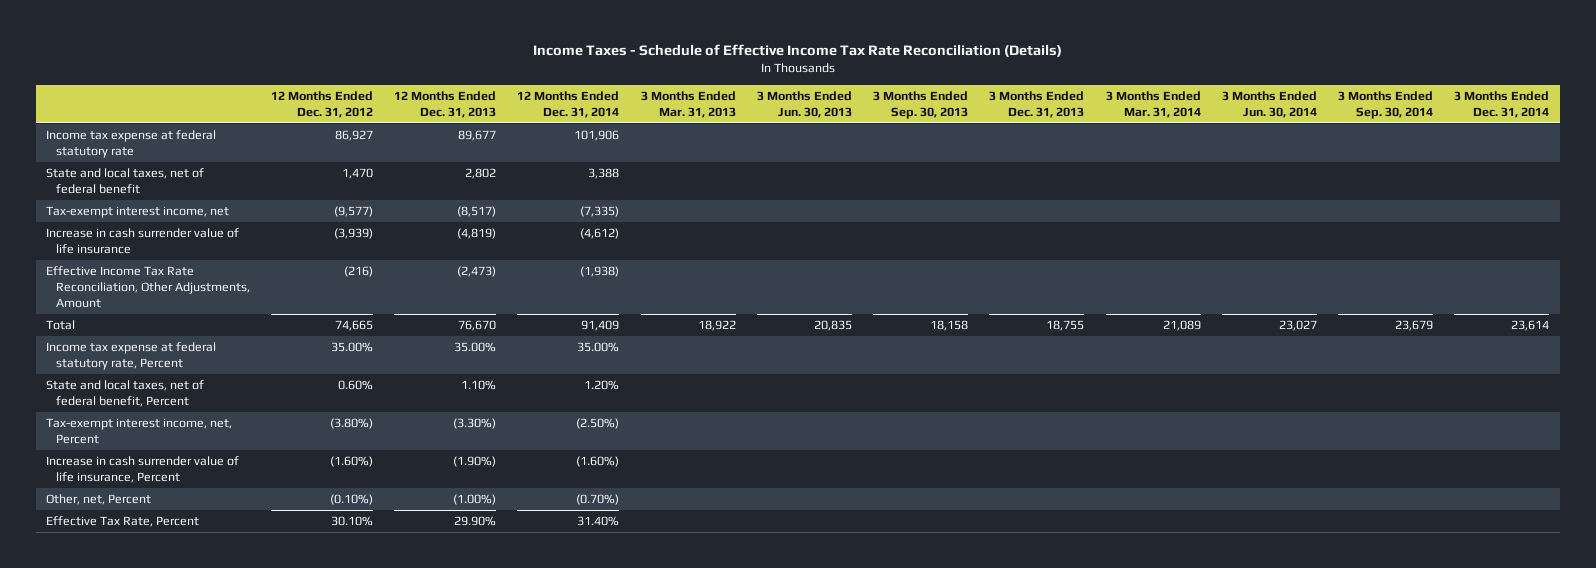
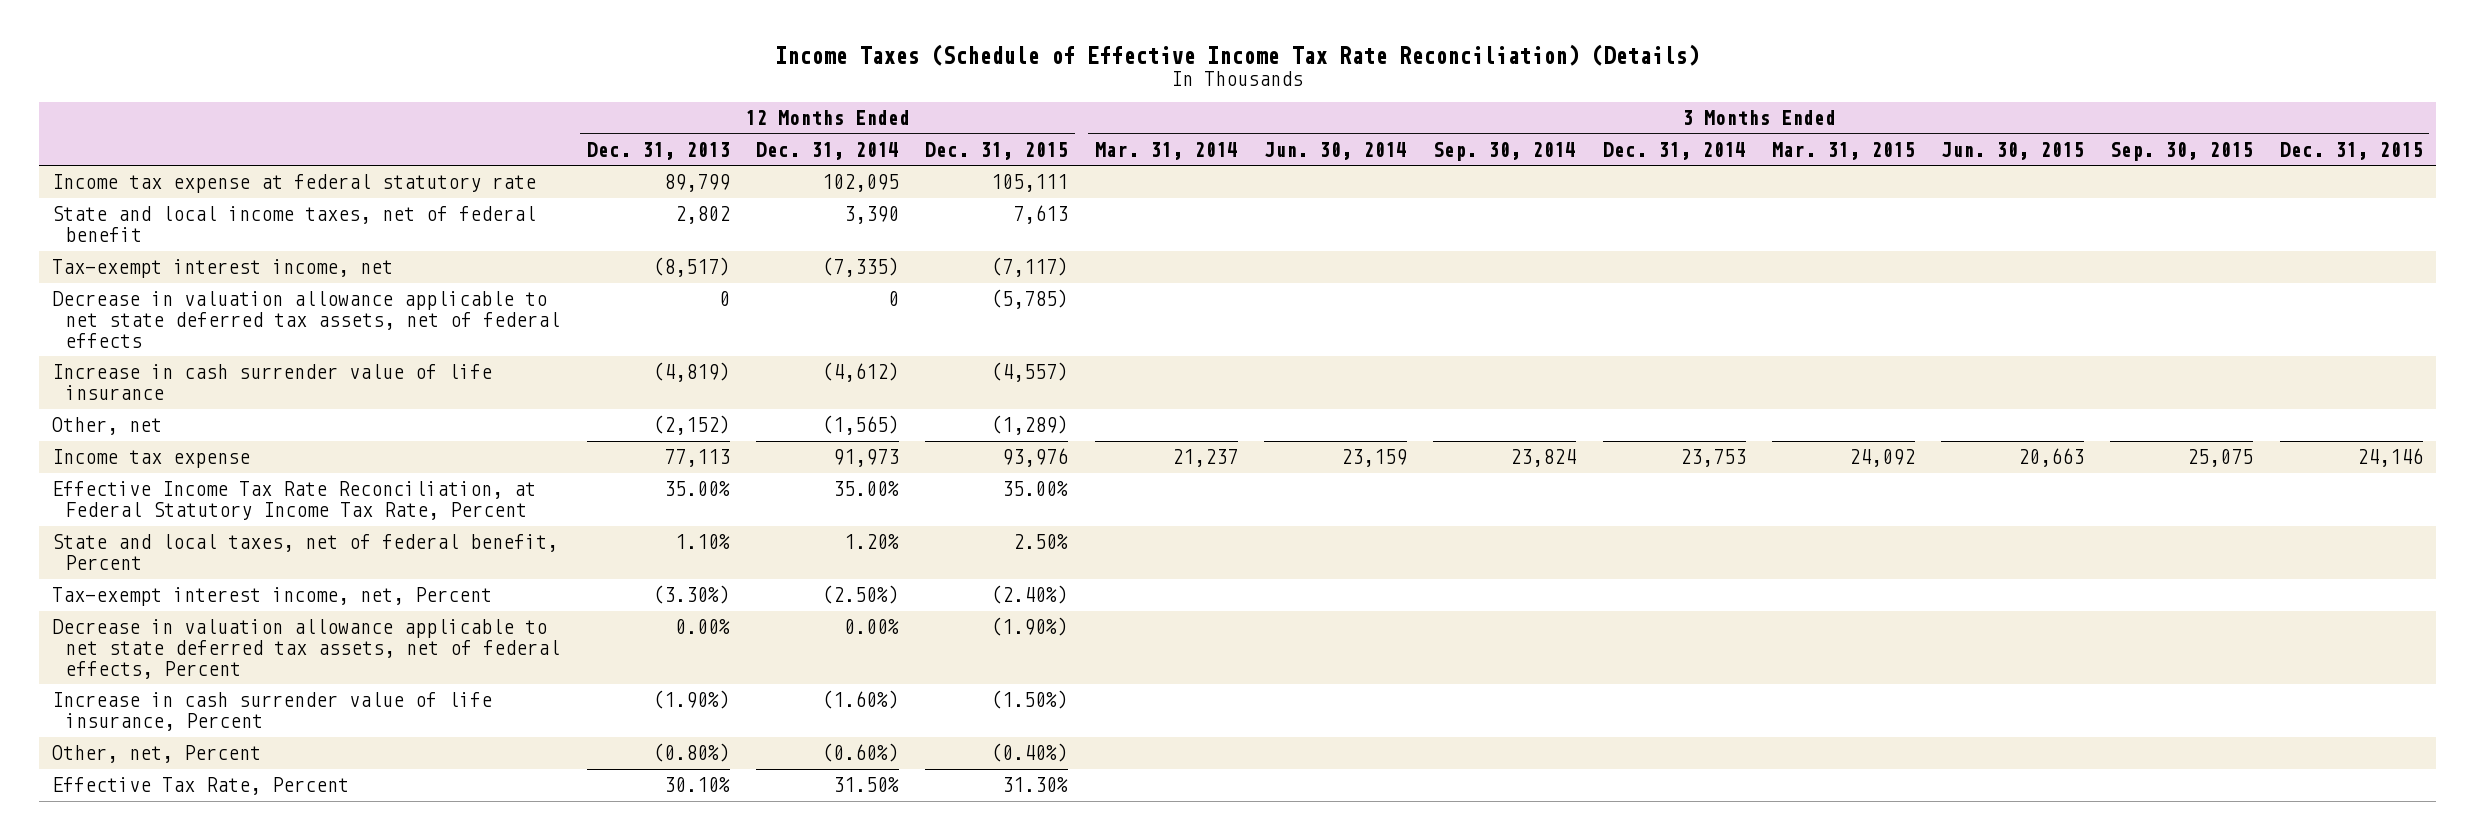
[532,44,1062,58] Income Taxes - Schedule of Effective Income Tax Rate Reconciliation (Details) -> [775,43,1700,66] Income Taxes (Schedule of Effective Income Tax Rate Reconciliation) (Details)
[271,90,374,118] 12 Months Ended Dec. 31, 2012 -> none
[640,90,736,118] 3 Months Ended Mar. 31, 2013 -> none
[756,90,852,118] 3 Months Ended Jun. 30, 2013 -> none
[873,90,969,119] 3 Months Ended Sep. 30, 2013 -> none
[989,90,1085,118] 3 Months Ended Dec. 31, 2013 -> none
none -> [925,141,1069,160] Dec. 31, 2015
none -> [1771,141,1915,160] Mar. 31, 2015
none -> [1941,141,2085,160] Jun. 30, 2015
none -> [2110,141,2254,161] Sep. 30, 2015
none -> [2279,141,2423,160] Dec. 31, 2015
[458,130,497,142] 89,677 -> [663,174,730,193] 89,799
[574,130,620,142] 101,906 -> [822,174,900,193] 102,095
[46,168,205,195] State and local taxes, net of federal benefit -> [51,206,536,243] State and local income taxes, net of federal benefit
[588,168,620,180] 3,388 -> [844,206,900,225] 3,390
none -> [51,291,561,349] Decrease in valuation allowance applicable to net state deferred tax assets, net of federal effects
[46,266,250,308] Effective Income Tax Rate Reconciliation, Other Adjustments, Amount -> none
[46,320,76,331] Total -> none
none -> [51,417,162,436] Other, net
none -> [51,449,250,469] Income tax expense
[46,342,217,371] Income tax expense at federal statutory rate, Percent -> [51,481,536,521] Effective Income Tax Rate Reconciliation, at Federal Statutory Income Tax Rate, Percent
none -> [51,619,561,680] Decrease in valuation allowance applicable to net state deferred tax assets, net of federal effects, Percent
[453,494,497,506] (1.00%) -> [652,743,730,763] (0.80%)
[576,494,620,506] (0.70%) -> [822,743,900,763] (0.60%)
[454,516,497,527] 29.90% -> [663,777,730,793] 30.10%
[577,516,620,527] 31.40% -> [833,777,900,793] 31.50%

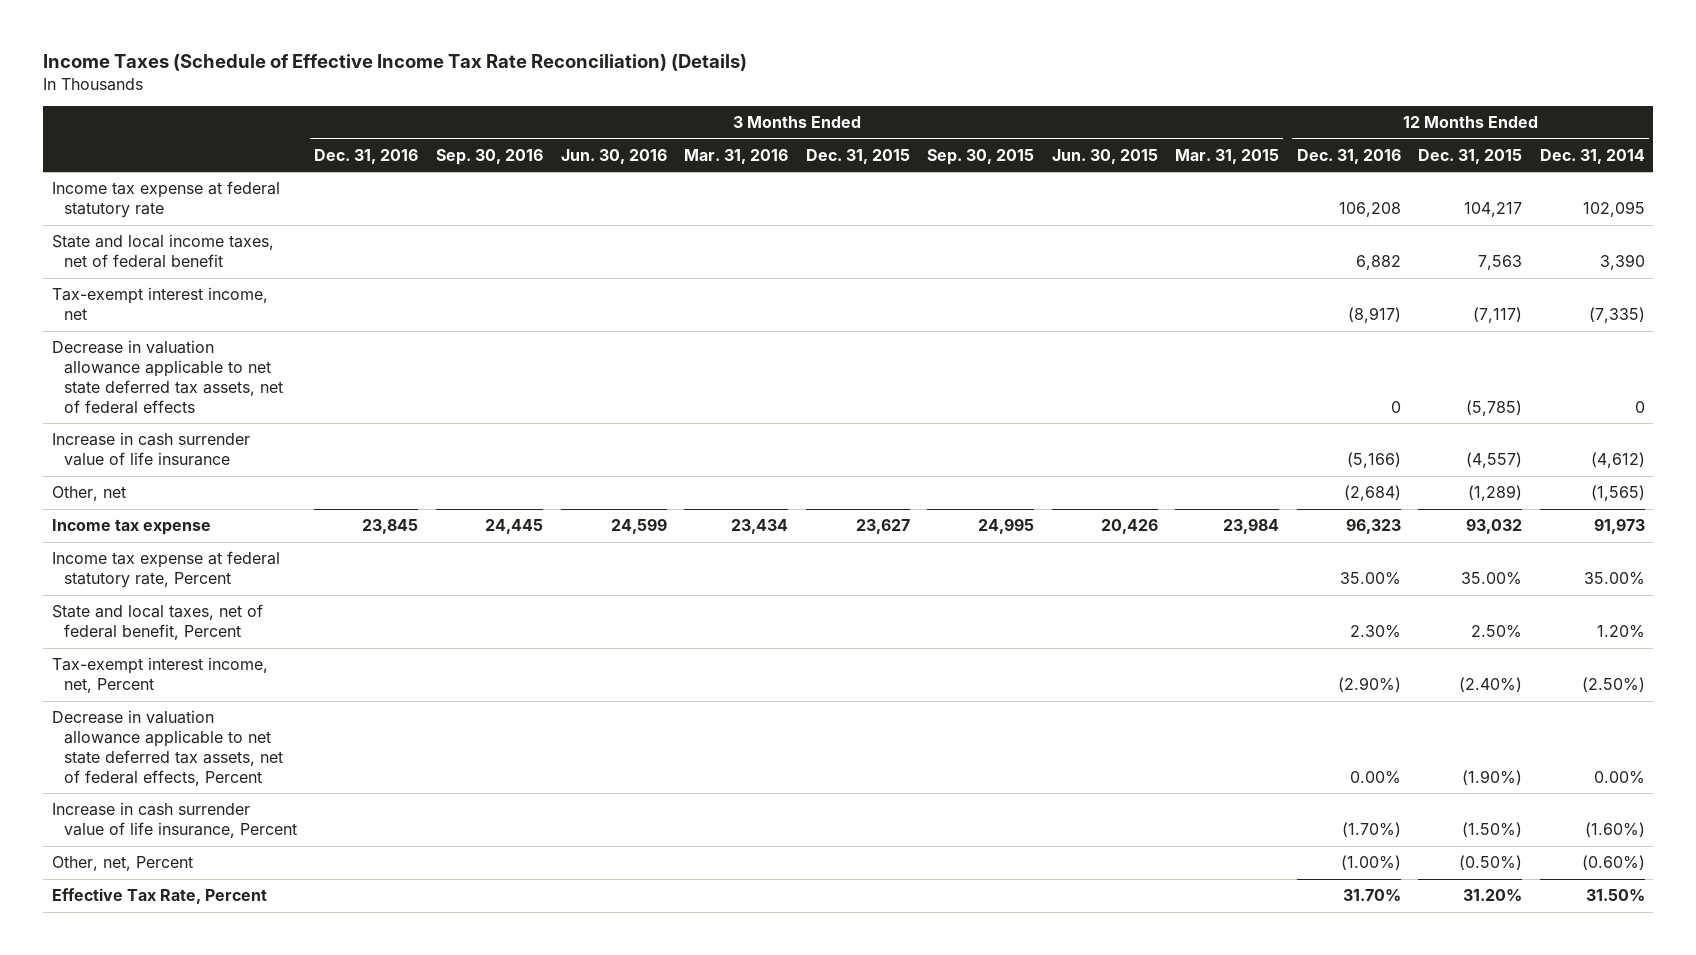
[586,141,730,160] Dec. 31, 2013 -> none
[1094,141,1238,160] Mar. 31, 2014 -> none
[1263,141,1407,160] Jun. 30, 2014 -> none
[1433,141,1577,161] Sep. 30, 2014 -> none
[1602,141,1746,160] Dec. 31, 2014 -> none
none -> [314,148,419,164] Dec. 31, 2016
none -> [435,148,543,165] Sep. 30, 2016
none -> [560,148,667,164] Jun. 30, 2016
none -> [684,148,789,164] Mar. 31, 2016
none -> [1296,148,1401,164] Dec. 31, 2016
[991,174,1069,193] 105,111 -> [1464,202,1523,218] 104,217
[1013,205,1069,225] 7,613 -> [1478,255,1523,271] 7,563
[1002,448,1069,468] 93,976 -> [1466,518,1523,535] 93,032
[1848,449,1915,468] 24,092 -> [1223,518,1280,535] 23,984
[2018,448,2085,468] 20,663 -> [1100,519,1158,535] 20,426
[2187,449,2254,468] 25,075 -> [978,518,1035,535] 24,995
[2356,448,2423,468] 24,146 -> [855,519,910,535] 23,627
[51,481,536,521] Effective Income Tax Rate Reconciliation, at Federal Statutory Income Tax Rate, Percent -> [51,551,280,589] Income tax expense at federal statutory rate, Percent
[991,743,1069,763] (0.40%) -> [1459,855,1523,871] (0.50%)
[1002,777,1069,793] 31.30% -> [1463,889,1523,902] 31.20%

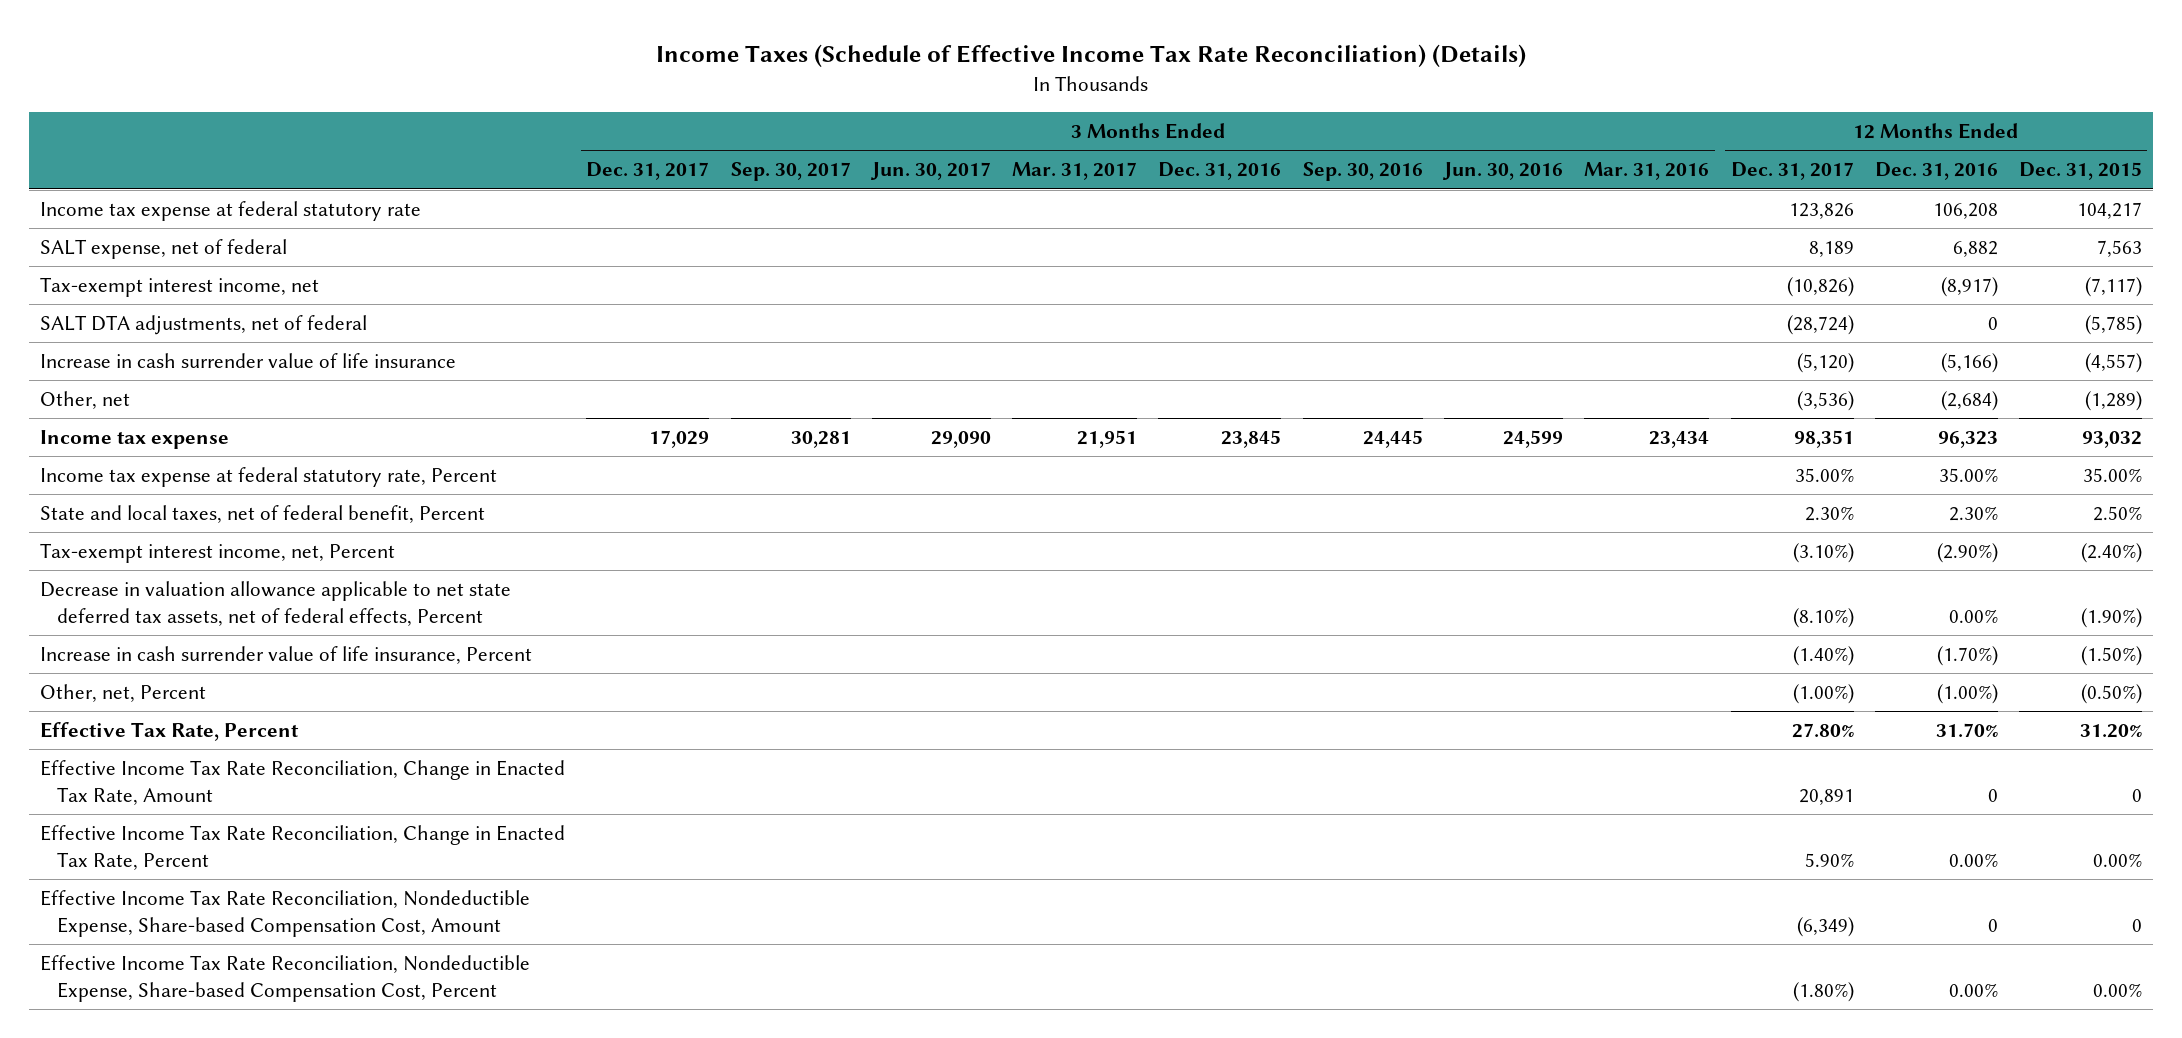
[805,148,910,164] Dec. 31, 2015 -> none
[927,148,1035,165] Sep. 30, 2015 -> none
[1051,148,1158,164] Jun. 30, 2015 -> none
[1175,148,1280,164] Mar. 31, 2015 -> none
[1539,148,1645,164] Dec. 31, 2014 -> none
none -> [586,162,710,181] Dec. 31, 2017
none -> [730,162,851,182] Sep. 30, 2017
none -> [869,162,991,181] Jun. 30, 2017
none -> [1012,162,1138,181] Mar. 31, 2017
none -> [1730,162,1854,181] Dec. 31, 2017
[51,234,274,269] State and local income taxes, net of federal benefit -> [39,239,287,260] SALT expense, net of federal
[51,340,283,414] Decrease in valuation allowance applicable to net state deferred tax assets, net of federal effects -> [39,315,367,336] SALT DTA adjustments, net of federal
none -> [39,760,565,806] Effective Income Tax Rate Reconciliation, Change in Enacted Tax Rate, Amount
none -> [39,825,565,871] Effective Income Tax Rate Reconciliation, Change in Enacted Tax Rate, Percent
none -> [39,890,530,938] Effective Income Tax Rate Reconciliation, Nondeductible Expense, Share-based Compensation Cost, Amount
none -> [39,955,530,1003] Effective Income Tax Rate Reconciliation, Nondeductible Expense, Share-based Compensation Cost, Percent

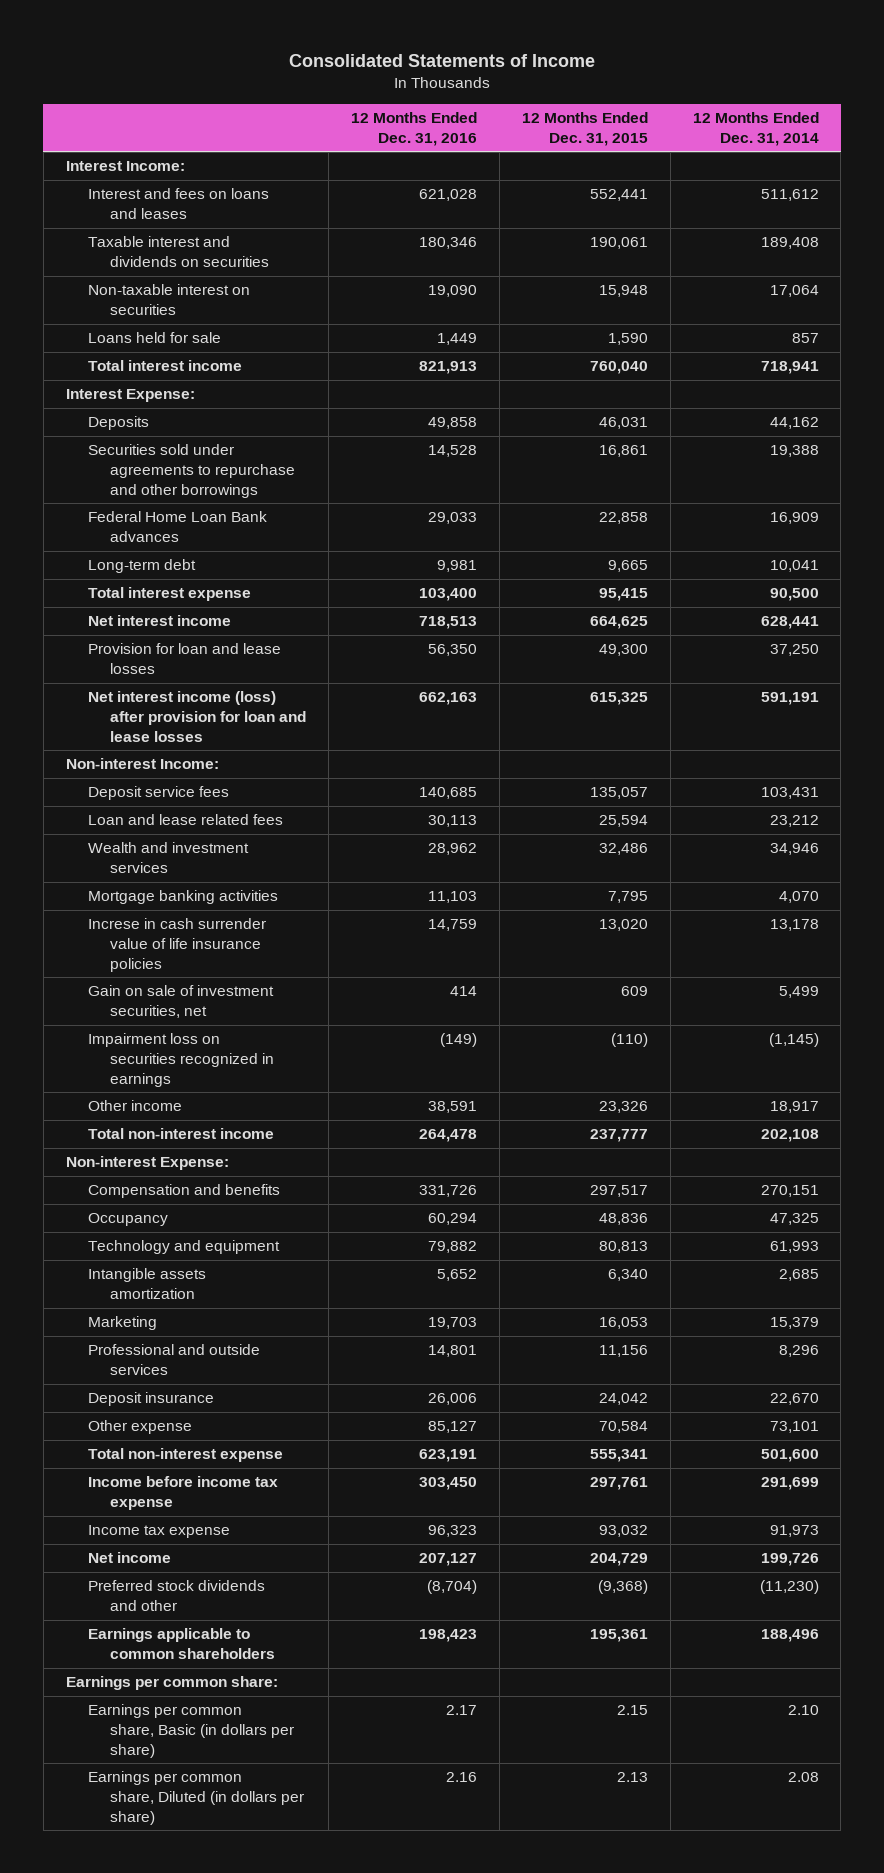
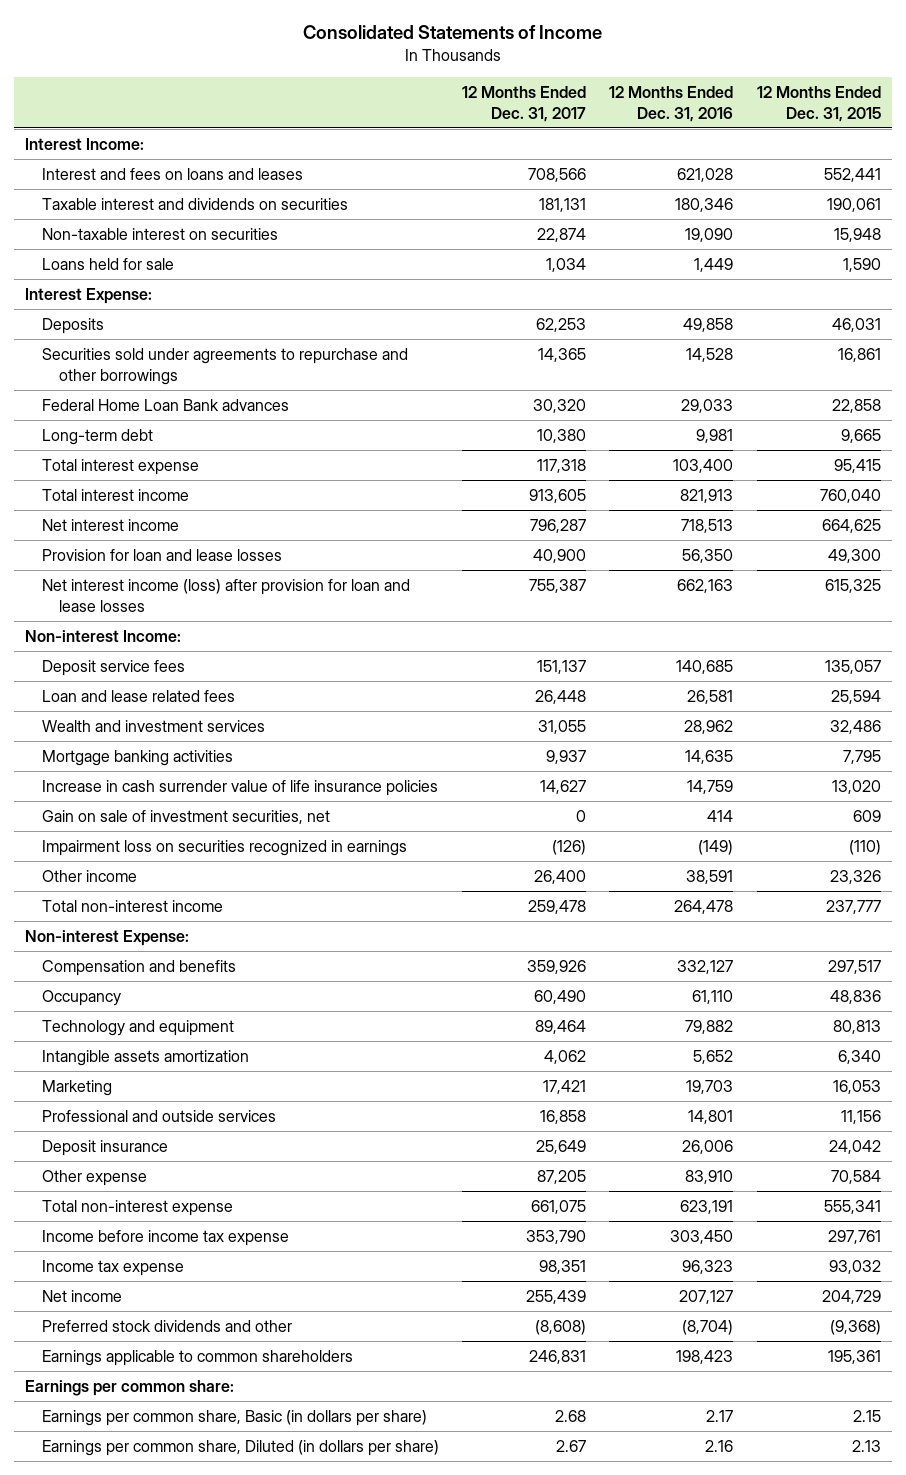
[692,111,819,146] 12 Months Ended Dec. 31, 2014 -> none
none -> [462,85,587,122] 12 Months Ended Dec. 31, 2017
[87,360,242,372] Total interest income -> [41,489,189,502] Total interest income
[427,815,477,828] 30,113 -> [687,690,734,705] 26,581
[427,891,477,904] 11,103 -> [685,750,734,765] 14,635
[87,918,266,973] Increse in cash surrender value of life insurance policies -> [41,780,438,797] Increase in cash surrender value of life insurance policies
[418,1185,477,1198] 331,726 -> [677,960,734,975] 332,127
[427,1213,477,1226] 60,294 -> [692,990,734,1005] 61,110
[427,1421,477,1434] 85,127 -> [685,1170,734,1185] 83,910

